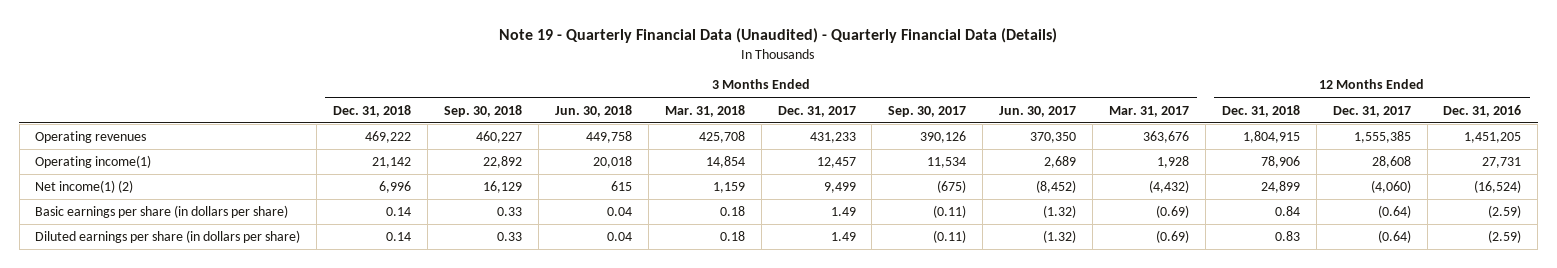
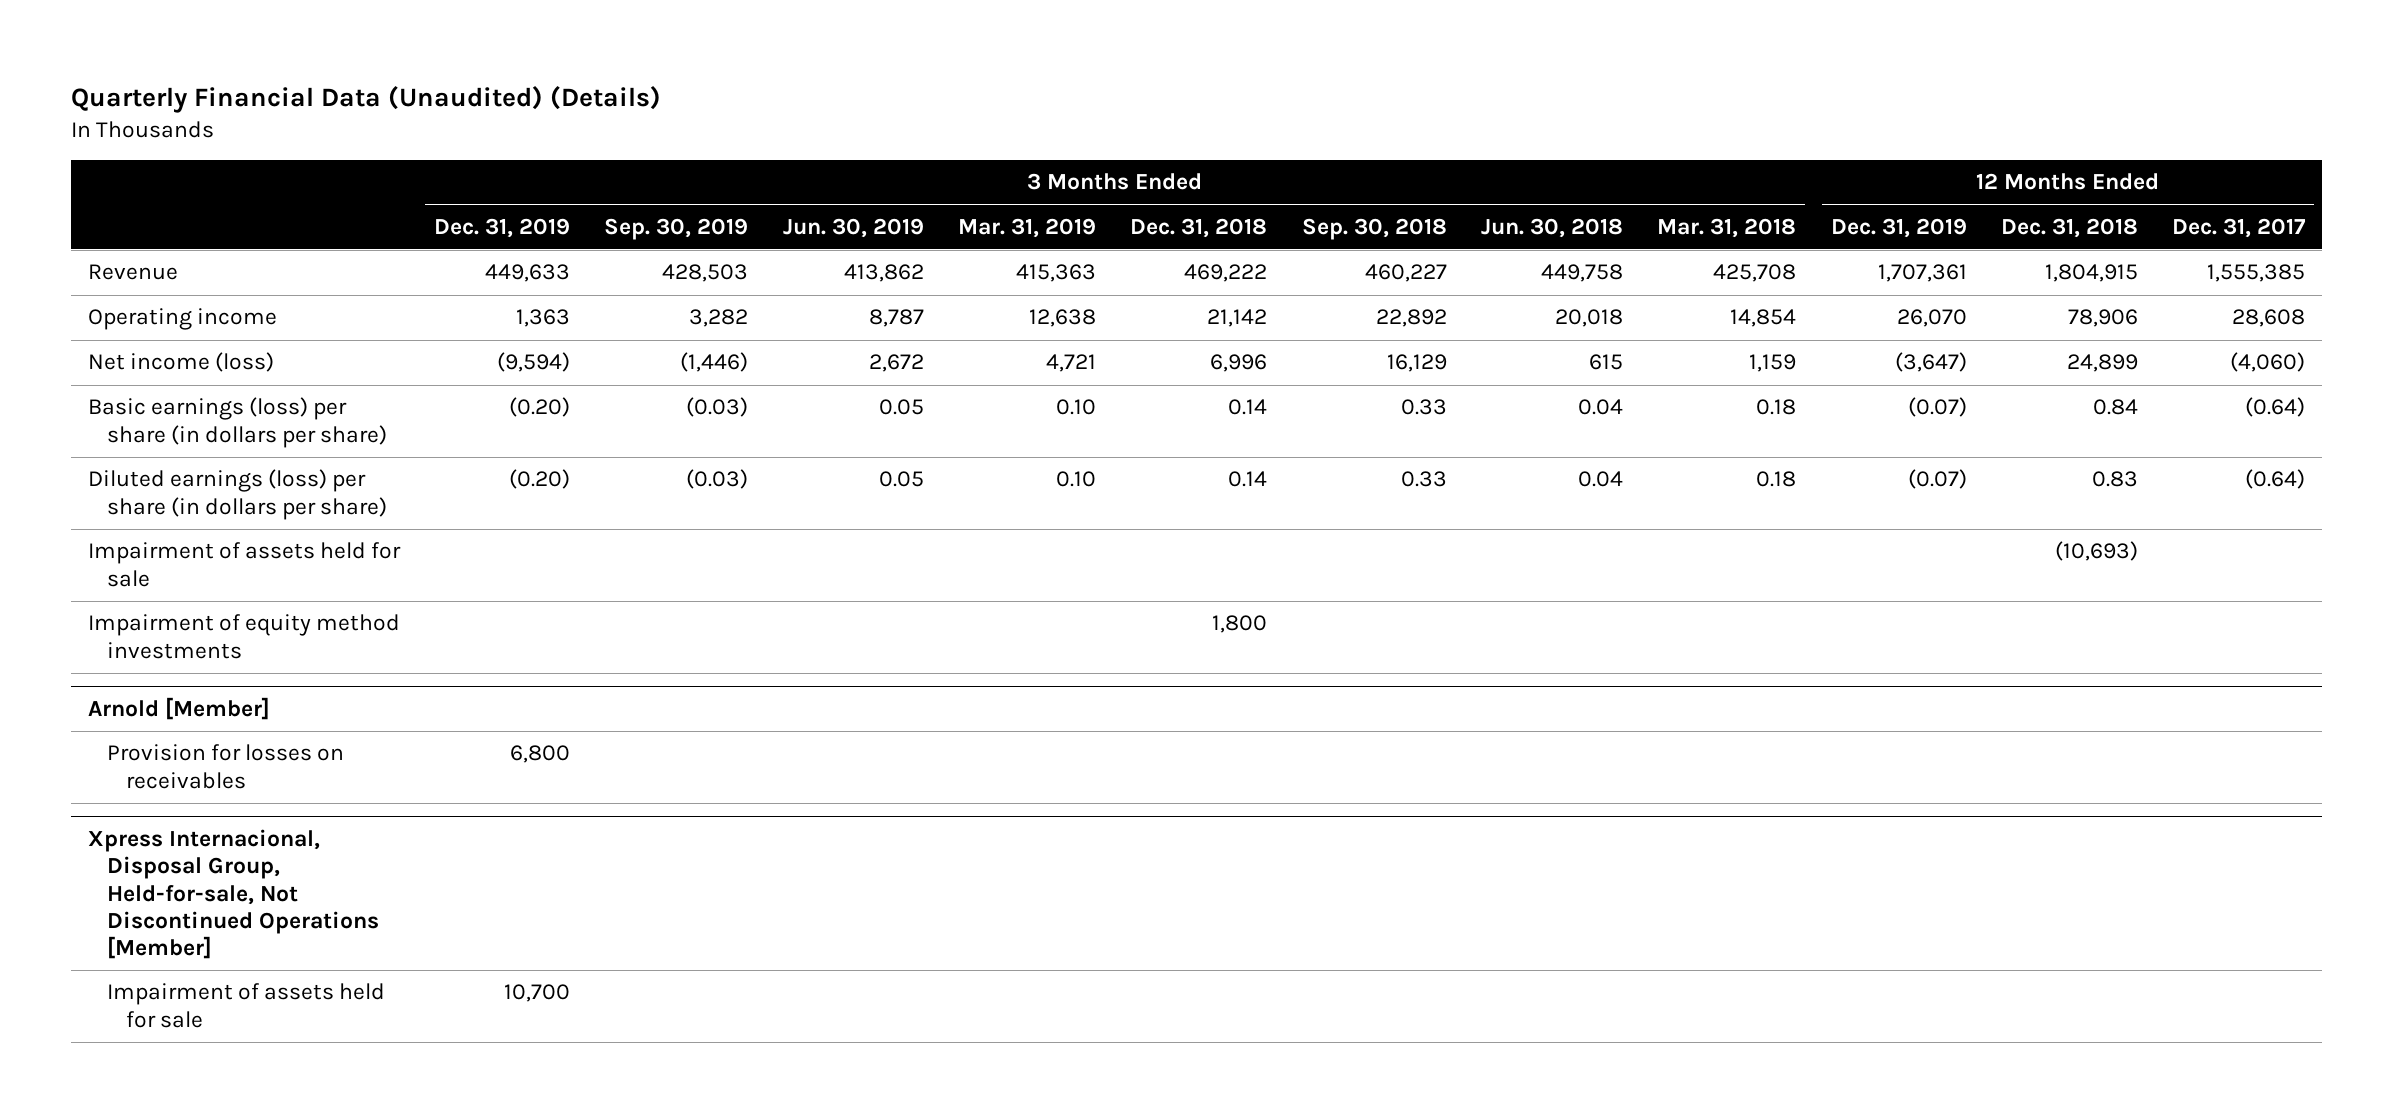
[499,28,1058,44] Note 19 - Quarterly Financial Data (Unaudited) - Quarterly Financial Data (Details) -> [70,86,661,114] Quarterly Financial Data (Unaudited) (Details)
[777,105,856,117] Dec. 31, 2017 -> none
[888,105,967,117] Sep. 30, 2017 -> none
[999,105,1077,117] Jun. 30, 2017 -> none
[1108,105,1189,117] Mar. 31, 2017 -> none
[1443,104,1522,117] Dec. 31, 2016 -> none
none -> [434,217,571,238] Dec. 31, 2019
none -> [604,217,749,240] Sep. 30, 2019
none -> [782,217,924,238] Jun. 30, 2019
none -> [958,217,1097,238] Mar. 31, 2019
none -> [1830,217,1967,238] Dec. 31, 2019
[35,130,147,143] Operating revenues -> [87,264,178,281] Revenue
[35,154,152,168] Operating income(1) -> [87,308,277,331] Operating income
[35,179,134,193] Net income(1) (2) -> [87,352,274,373] Net income (loss)
[35,204,289,218] Basic earnings per share (in dollars per share) -> [87,397,387,448] Basic earnings (loss) per share (in dollars per share)
[35,229,301,243] Diluted earnings per share (in dollars per share) -> [87,469,387,520] Diluted earnings (loss) per share (in dollars per share)
none -> [87,542,401,587] Impairment of assets held for sale
none -> [87,614,400,659] Impairment of equity method investments
none -> [87,697,270,721] Arnold [Member]
none -> [106,744,344,789] Provision for losses on receivables
none -> [87,829,379,960] Xpress Internacional, Disposal Group, Held-for-sale, Not Discontinued Operations [Member]
none -> [106,983,385,1028] Impairment of assets held for sale

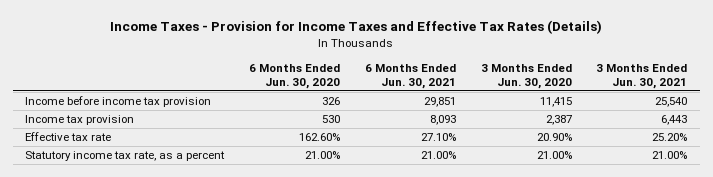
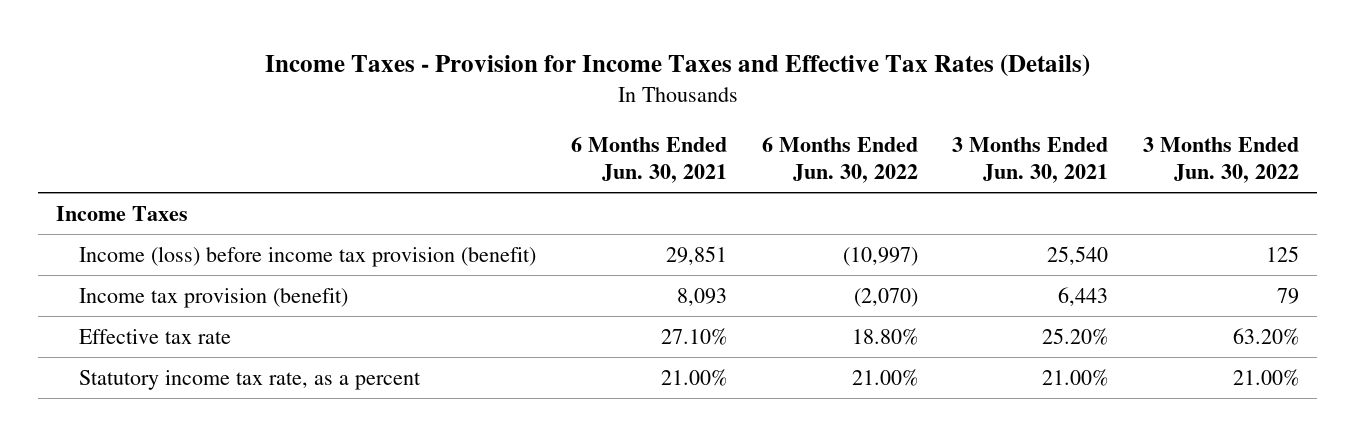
[249,64,341,89] 6 Months Ended Jun. 30, 2020 -> none
[480,64,572,89] 3 Months Ended Jun. 30, 2020 -> none
none -> [761,136,918,183] 6 Months Ended Jun. 30, 2022
none -> [1143,136,1300,183] 3 Months Ended Jun. 30, 2022
none -> [55,205,188,221] Income Taxes
[25,96,212,108] Income before income tax provision -> [78,245,536,267] Income (loss) before income tax provision (benefit)
[25,115,135,126] Income tax provision -> [78,287,348,308] Income tax provision (benefit)

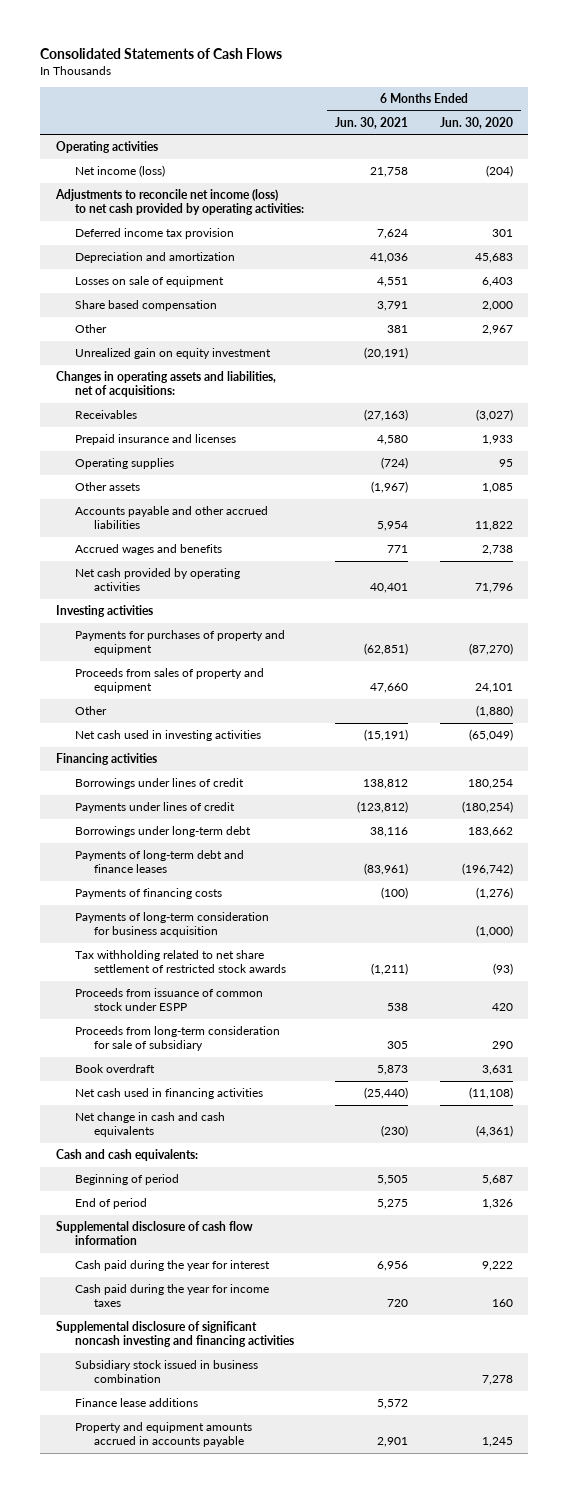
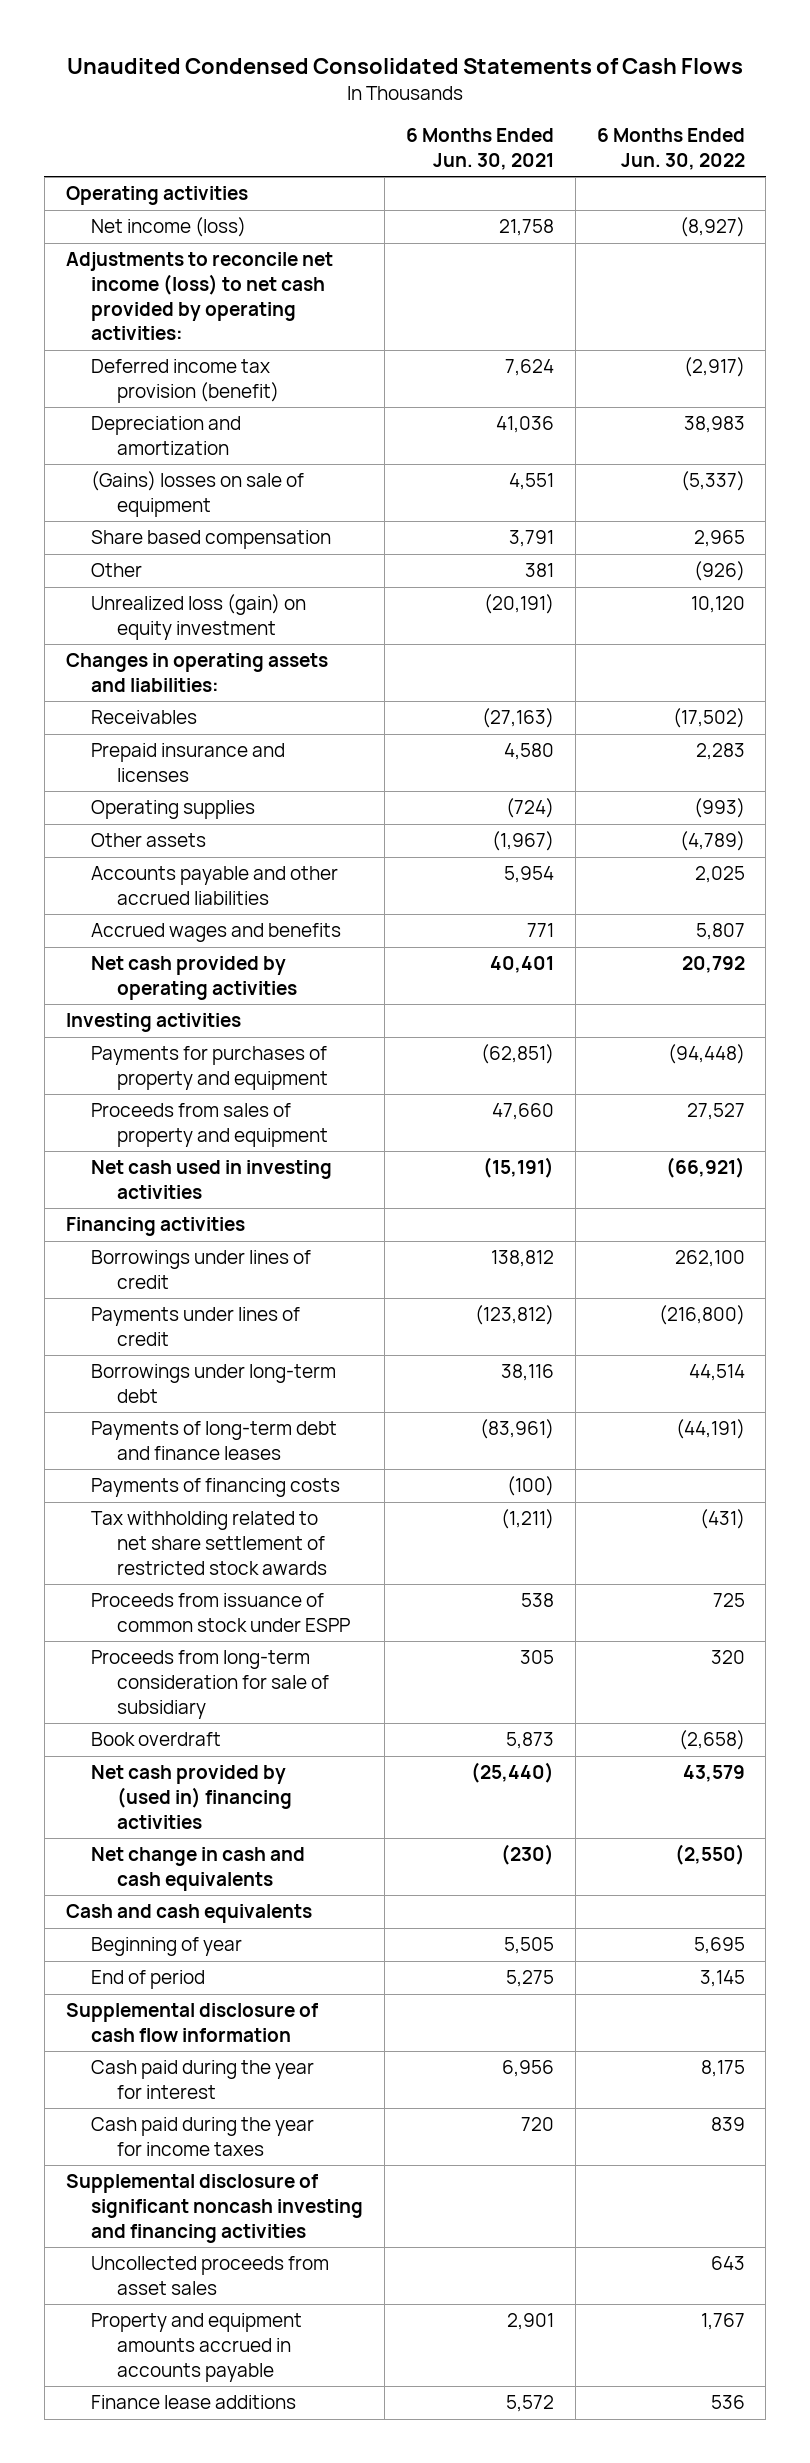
[39,47,282,59] Consolidated Statements of Cash Flows -> [67,57,744,74] Unaudited Condensed Consolidated Statements of Cash Flows
[439,116,513,129] Jun. 30, 2020 -> none
none -> [596,128,745,171] 6 Months Ended Jun. 30, 2022
[74,228,234,240] Deferred income tax provision -> [91,359,279,404] Deferred income tax provision (benefit)
[74,276,224,288] Losses on sale of equipment -> [91,471,305,518] (Gains) losses on sale of equipment
[74,348,271,360] Unrealized gain on equity investment -> [91,594,307,641] Unrealized loss (gain) on equity investment
[55,371,276,398] Changes in operating assets and liabilities, net of acquisitions: -> [65,653,328,693] Changes in operating assets and liabilities:
[74,706,107,716] Other -> none
[74,912,269,938] Payments of long-term consideration for business acquisition -> none
[74,1088,263,1100] Net cash used in financing activities -> [91,1765,292,1829] Net cash provided by (used in) financing activities
[55,1149,198,1162] Cash and cash equivalents: -> [65,1904,312,1924] Cash and cash equivalents
[74,1174,179,1186] Beginning of period -> [91,1937,243,1957] Beginning of year
[74,1360,258,1384] Subsidiary stock issued in business combination -> none
none -> [91,2256,330,2296] Uncollected proceeds from asset sales
[74,1398,198,1408] Finance lease additions -> [91,2395,297,2410] Finance lease additions

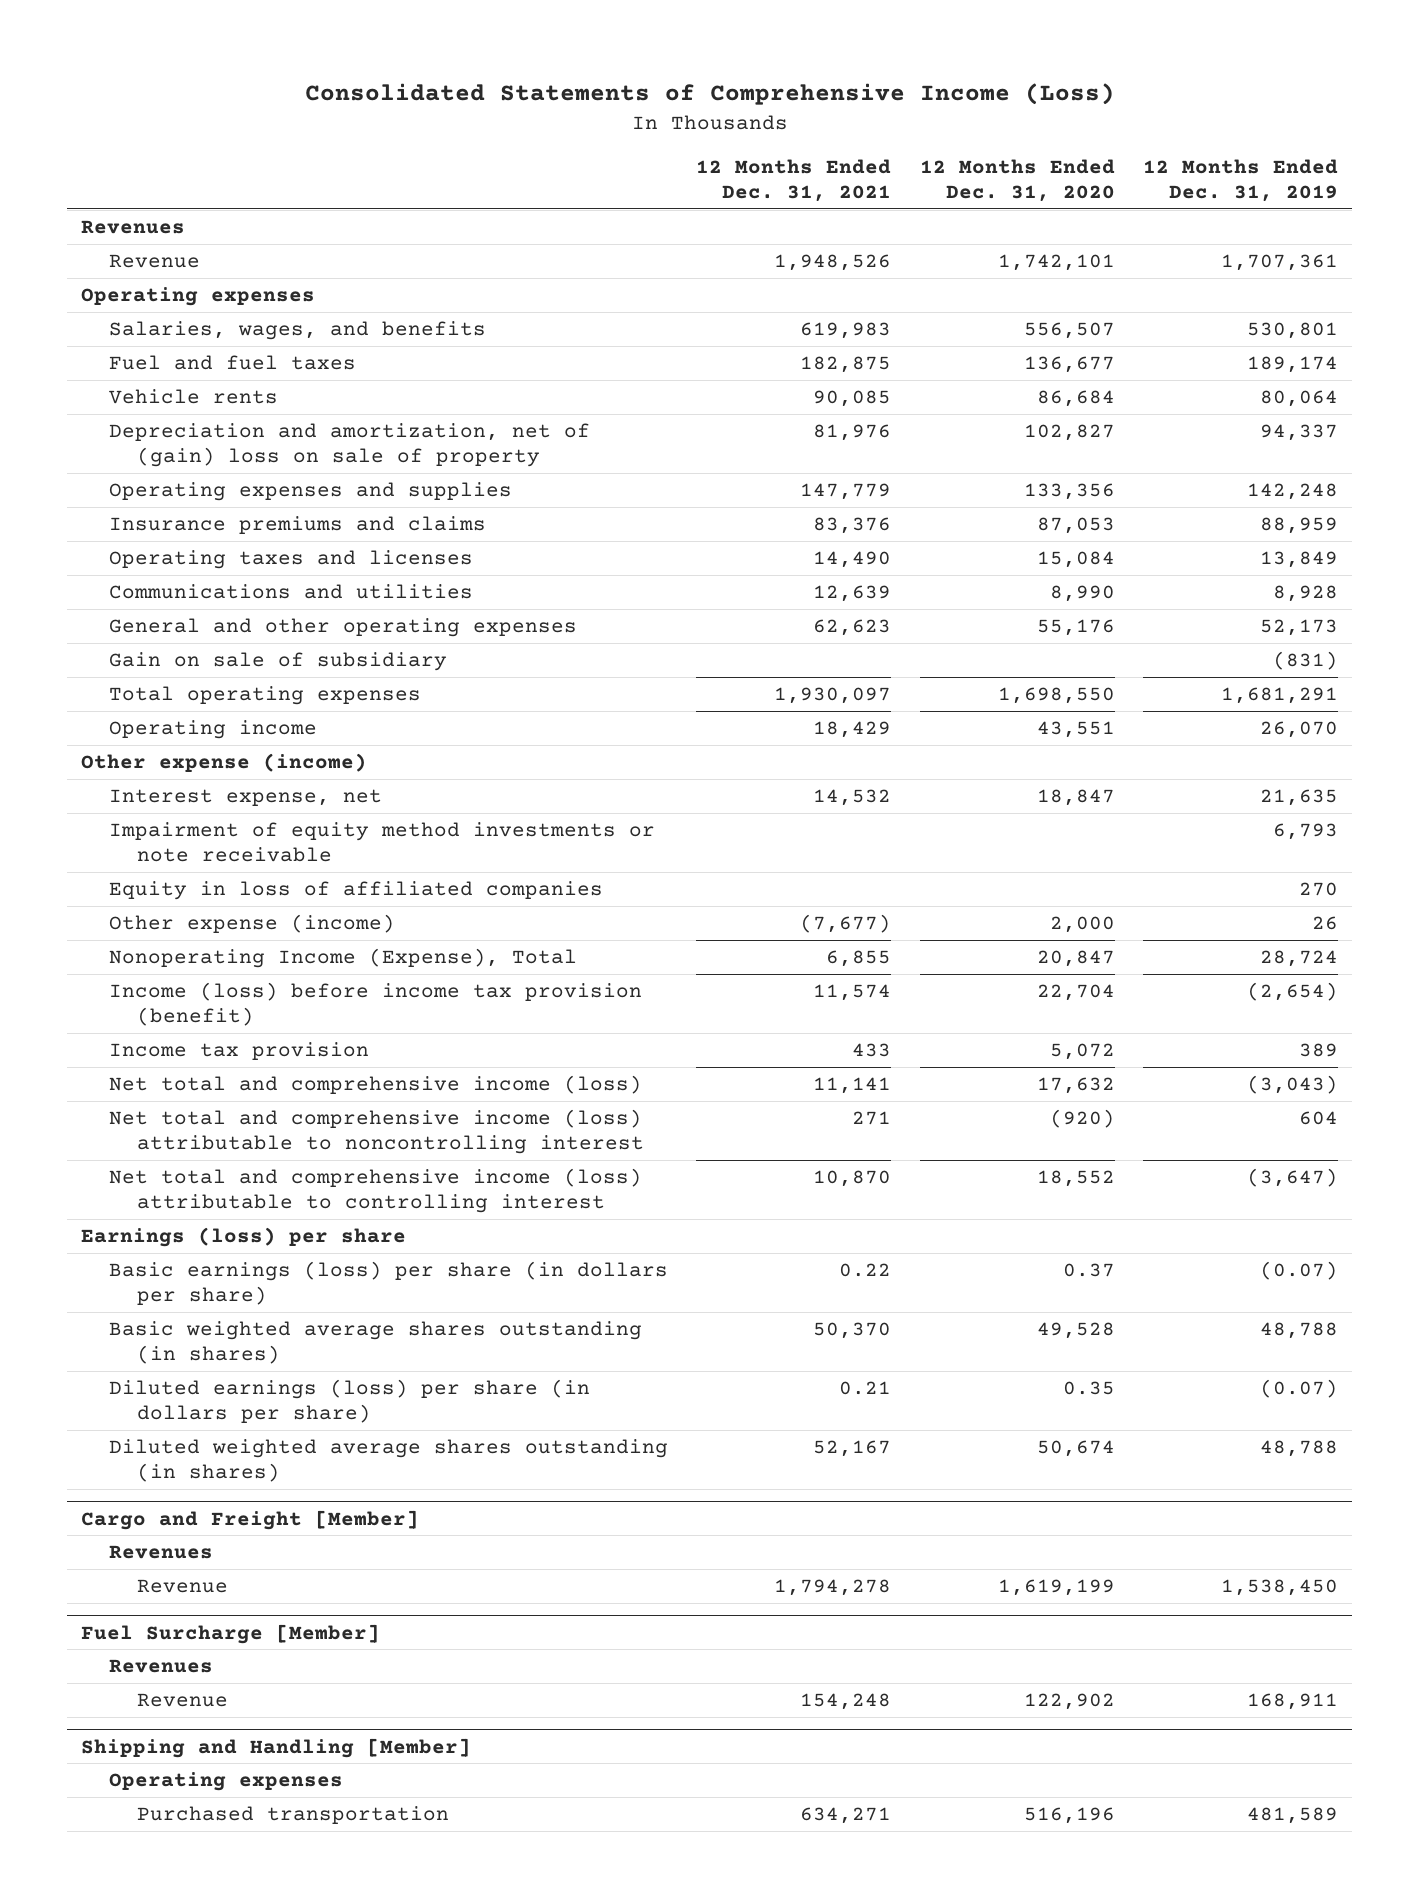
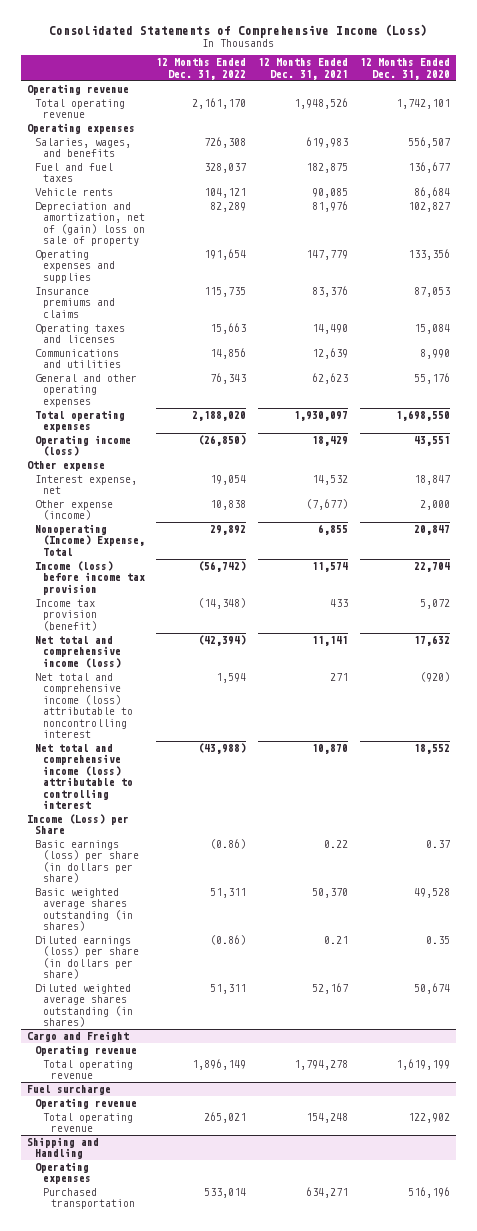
[1142,159,1338,202] 12 Months Ended Dec. 31, 2019 -> none
none -> [156,58,247,80] 12 Months Ended Dec. 31, 2022
[81,220,186,235] Revenues -> [26,84,129,96] Operating revenue
[109,254,201,269] Revenue -> [34,99,125,119] Total operating revenue
[109,652,448,672] Gain on sale of subsidiary -> none
[109,720,318,740] Operating income -> [34,435,131,457] Operating income (loss)
[81,753,368,773] Other expense (income) -> [26,461,105,472] Other expense
[109,822,656,862] Impairment of equity method investments or note receivable -> none
[109,881,604,901] Equity in loss of affiliated companies -> none
[109,948,578,969] Nonoperating Income (Expense), Total -> [34,524,145,556] Nonoperating (Income) Expense, Total
[109,982,643,1026] Income (loss) before income tax provision (benefit) -> [34,561,145,595] Income (loss) before income tax provision
[109,1042,370,1061] Income tax provision -> [34,599,97,631] Income tax provision (benefit)
[81,1227,407,1248] Earnings (loss) per share -> [26,814,129,835] Income (Loss) per Share
[81,1509,420,1530] Cargo and Freight [Member] -> [26,1031,129,1043] Cargo and Freight
[109,1545,214,1560] Revenues -> [34,1045,137,1057] Operating revenue
[137,1579,229,1594] Revenue -> [42,1060,133,1080] Total operating revenue
[81,1623,381,1644] Fuel Surcharge [Member] -> [26,1085,111,1096] Fuel surcharge
[109,1659,214,1674] Revenues -> [34,1098,137,1110] Operating revenue
[137,1693,229,1708] Revenue -> [42,1113,133,1133] Total operating revenue
[81,1737,472,1758] Shipping and Handling [Member] -> [26,1137,99,1160] Shipping and Handling

